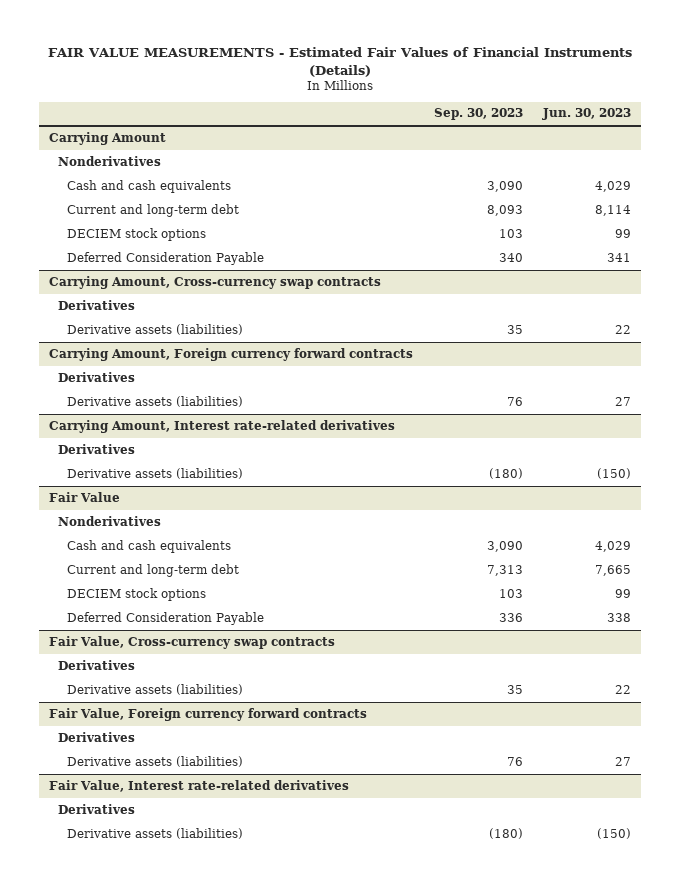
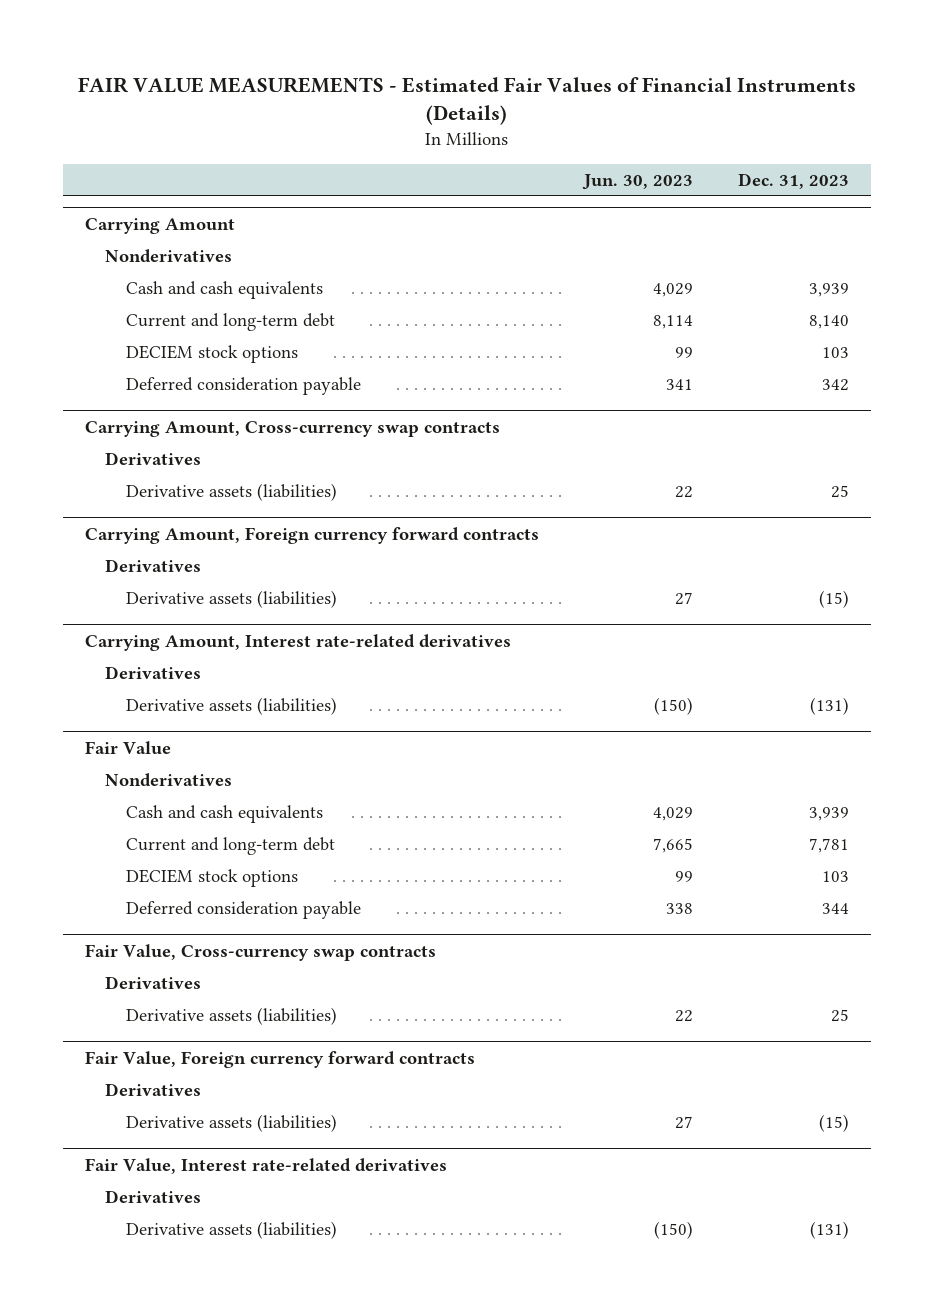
[433,108,523,121] Sep. 30, 2023 -> none
none -> [737,172,849,189] Dec. 31, 2023
[66,251,264,265] Deferred Consideration Payable -> [125,376,361,395] Deferred consideration payable
[66,611,264,625] Deferred Consideration Payable -> [125,900,361,919] Deferred consideration payable

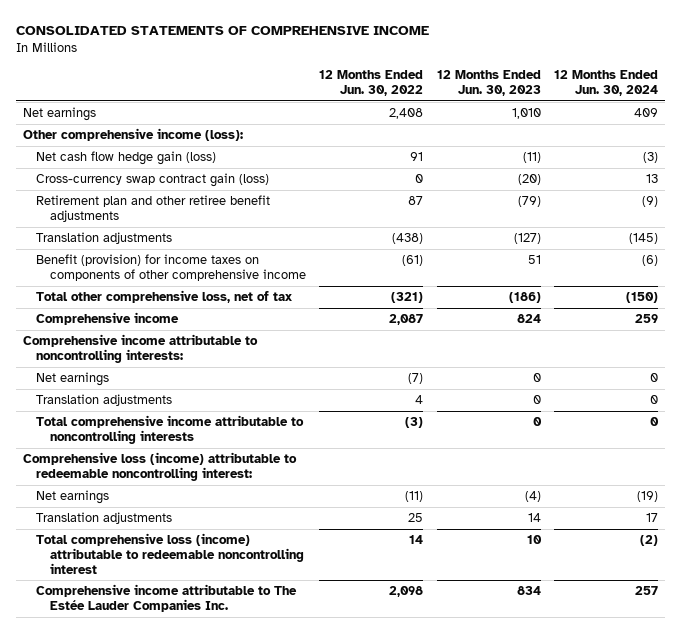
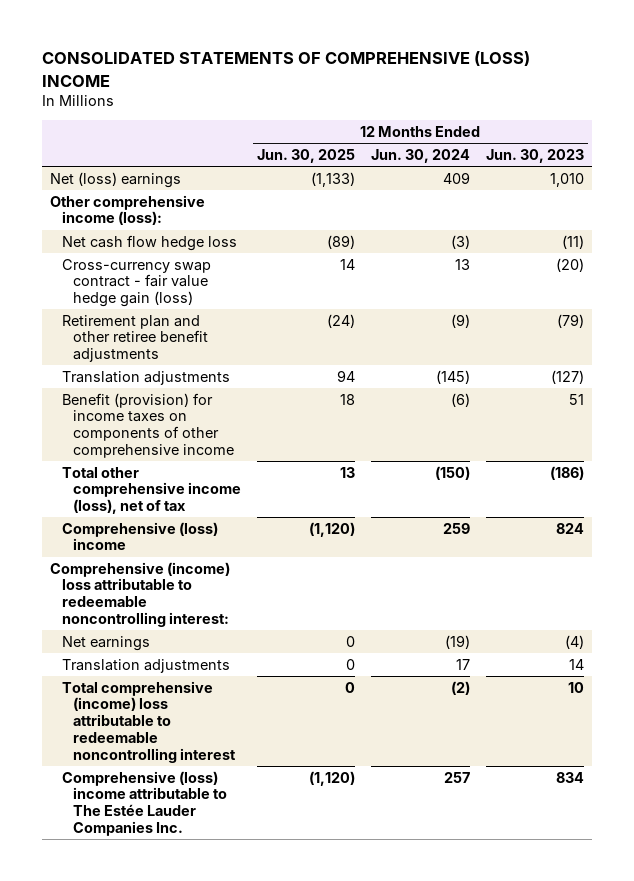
[16,26,430,36] CONSOLIDATED STATEMENTS OF COMPREHENSIVE INCOME -> [41,51,530,87] CONSOLIDATED STATEMENTS OF COMPREHENSIVE (LOSS) INCOME
[319,70,424,97] 12 Months Ended Jun. 30, 2022 -> none
none -> [257,148,356,163] Jun. 30, 2025
[22,107,96,122] Net earnings -> [49,171,181,188] Net (loss) earnings
[36,151,217,166] Net cash flow hedge gain (loss) -> [61,234,237,251] Net cash flow hedge loss
[36,173,270,188] Cross-currency swap contract gain (loss) -> [61,258,211,308] Cross-currency swap contract - fair value hedge gain (loss)
[22,334,258,363] Comprehensive income attributable to noncontrolling interests: -> none
[36,372,110,387] Net earnings -> none
[36,394,173,407] Translation adjustments -> none
[36,415,305,444] Total comprehensive income attributable to noncontrolling interests -> none
[36,290,293,304] Total other comprehensive loss, net of tax -> [61,466,242,515] Total other comprehensive income (loss), net of tax
[36,312,180,326] Comprehensive income -> [61,521,218,551] Comprehensive (loss) income
[22,452,297,481] Comprehensive loss (income) attributable to redeemable noncontrolling interest: -> [49,561,230,627] Comprehensive (income) loss attributable to redeemable noncontrolling interest:
[36,533,304,574] Total comprehensive loss (income) attributable to redeemable noncontrolling interest -> [61,680,237,763] Total comprehensive (income) loss attributable to redeemable noncontrolling interest
[36,584,298,612] Comprehensive income attributable to The Estée Lauder Companies Inc. -> [61,770,228,836] Comprehensive (loss) income attributable to The Estée Lauder Companies Inc.

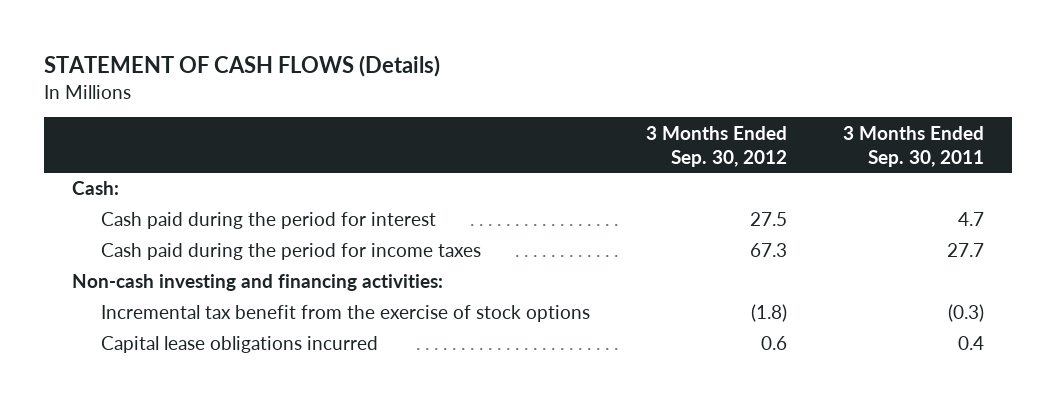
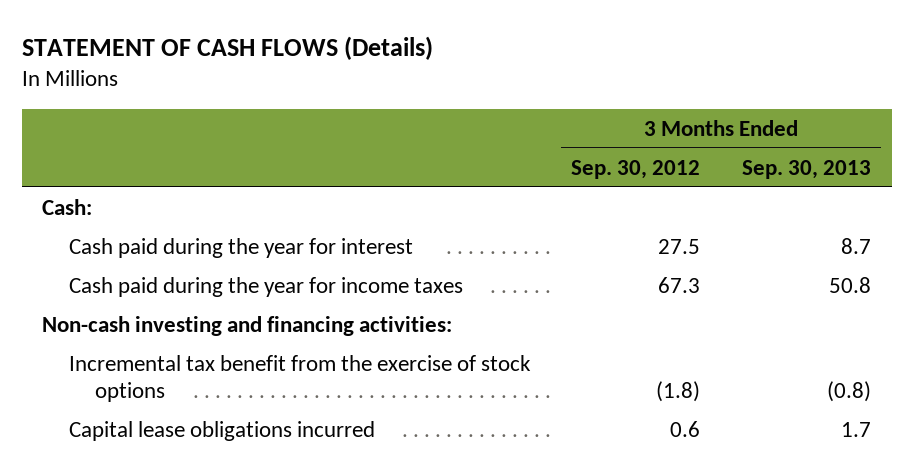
[843,125,985,167] 3 Months Ended Sep. 30, 2011 -> none
none -> [742,159,872,179] Sep. 30, 2013
[101,212,437,230] Cash paid during the period for interest -> [68,237,413,258] Cash paid during the year for interest
[101,243,482,261] Cash paid during the period for income taxes -> [68,276,463,297] Cash paid during the year for income taxes

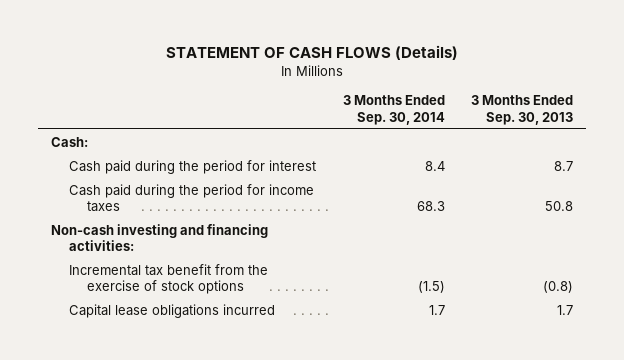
[571,159,701,179] Sep. 30, 2012 -> none
none -> [342,95,445,125] 3 Months Ended Sep. 30, 2014
[68,237,413,258] Cash paid during the year for interest -> [69,159,317,174] Cash paid during the period for interest
[68,276,463,297] Cash paid during the year for income taxes -> [69,183,315,213] Cash paid during the period for income taxes

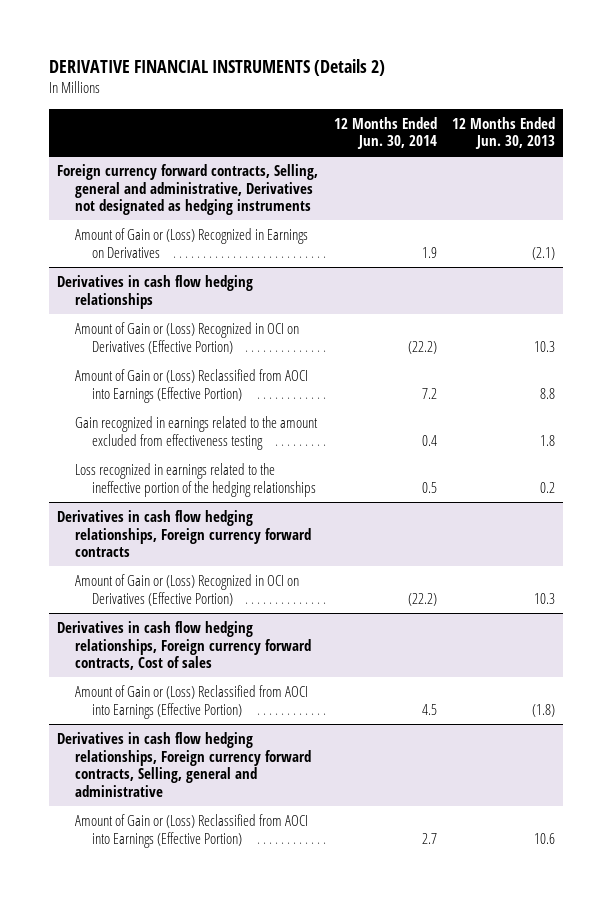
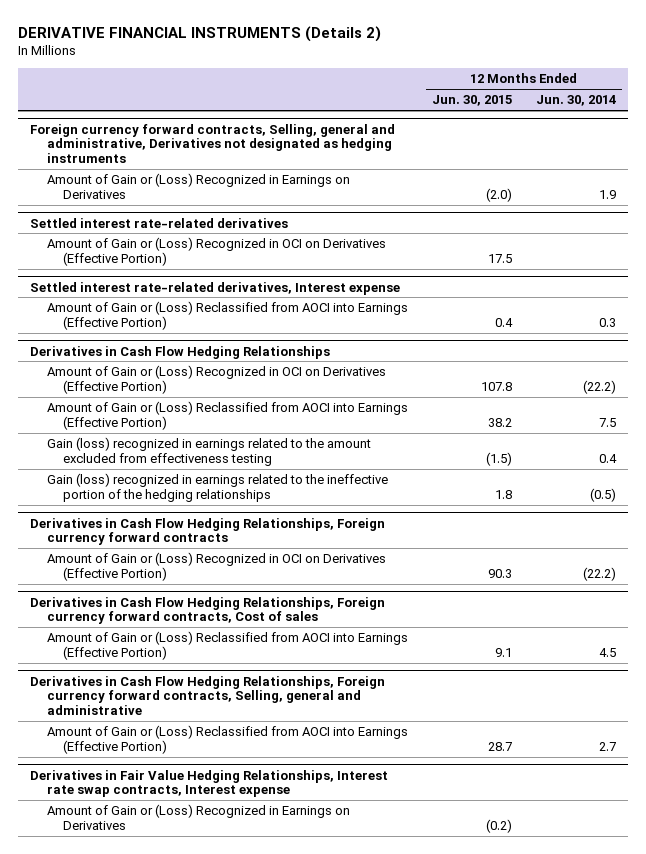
[452,116,556,150] 12 Months Ended Jun. 30, 2013 -> none
none -> [431,95,512,107] Jun. 30, 2015
none -> [30,217,289,228] Settled interest rate-related derivatives
none -> [46,237,386,266] Amount of Gain or (Loss) Recognized in OCI on Derivatives (Effective Portion)
none -> [30,281,401,295] Settled interest rate-related derivatives, Interest expense
none -> [46,301,408,330] Amount of Gain or (Loss) Reclassified from AOCI into Earnings (Effective Portion)
[57,274,254,309] Derivatives in cash flow hedging relationships -> [30,345,331,359] Derivatives in Cash Flow Hedging Relationships
[421,387,437,399] 7.2 -> [598,417,616,427] 7.5
[74,415,318,450] Gain recognized in earnings related to the amount excluded from effectiveness testing -> [46,437,371,466] Gain (loss) recognized in earnings related to the amount excluded from effectiveness testing
[74,462,317,497] Loss recognized in earnings related to the ineffective portion of the hedging relationships -> [46,473,388,502] Gain (loss) recognized in earnings related to the ineffective portion of the hedging relationships
[421,481,437,493] 0.5 -> [589,487,616,502] (0.5)
[57,509,311,558] Derivatives in cash flow hedging relationships, Foreign currency forward contracts -> [30,517,386,546] Derivatives in Cash Flow Hedging Relationships, Foreign currency forward contracts
[57,620,311,671] Derivatives in cash flow hedging relationships, Foreign currency forward contracts, Cost of sales -> [30,596,386,625] Derivatives in Cash Flow Hedging Relationships, Foreign currency forward contracts, Cost of sales
[57,731,311,797] Derivatives in cash flow hedging relationships, Foreign currency forward contracts, Selling, general and administrative -> [30,675,386,716] Derivatives in Cash Flow Hedging Relationships, Foreign currency forward contracts, Selling, general and administrative
none -> [30,769,389,798] Derivatives in Fair Value Hedging Relationships, Interest rate swap contracts, Interest expense
none -> [46,804,350,830] Amount of Gain or (Loss) Recognized in Earnings on Derivatives

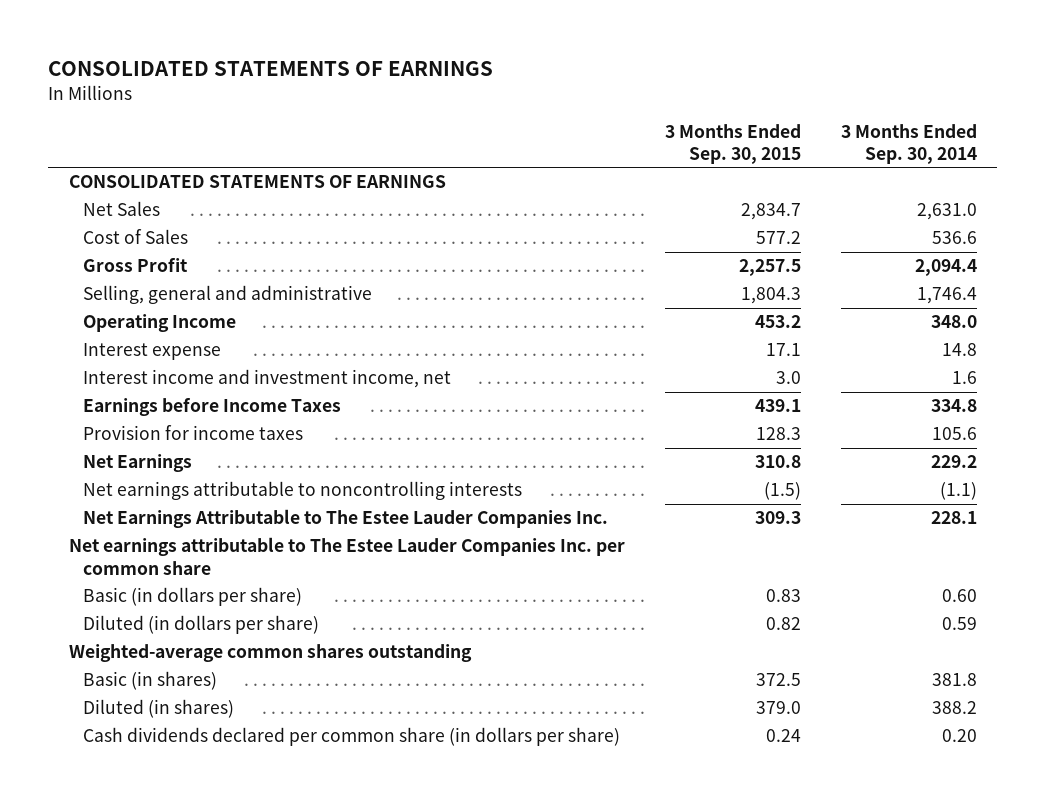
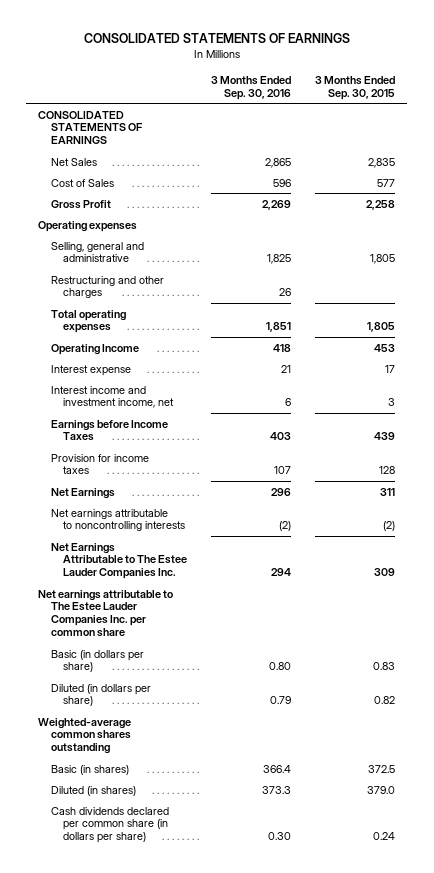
[841,123,978,165] 3 Months Ended Sep. 30, 2014 -> none
none -> [211,75,292,100] 3 Months Ended Sep. 30, 2016
[740,203,801,221] 2,834.7 -> [368,157,396,168] 2,835
[755,231,801,245] 577.2 -> [377,178,396,187] 577
[738,259,801,277] 2,257.5 -> [366,199,396,210] 2,258
none -> [38,220,138,232] Operating expenses
[740,287,801,305] 1,804.3 -> [370,254,396,265] 1,805
none -> [50,275,164,299] Restructuring and other charges
none -> [50,309,126,334] Total operating expenses
[754,315,801,329] 453.2 -> [374,343,396,352] 453
[765,343,801,357] 17.1 -> [385,364,396,373] 17
[775,371,801,385] 3.0 -> [388,398,396,407] 3
[754,399,801,413] 439.1 -> [374,432,396,441] 439
[755,427,801,441] 128.3 -> [379,466,396,475] 128
[754,455,801,469] 310.8 -> [380,487,396,496] 311
[763,482,801,501] (1.5) -> [383,521,396,532] (2)
[754,511,801,525] 309.3 -> [374,568,396,577] 309

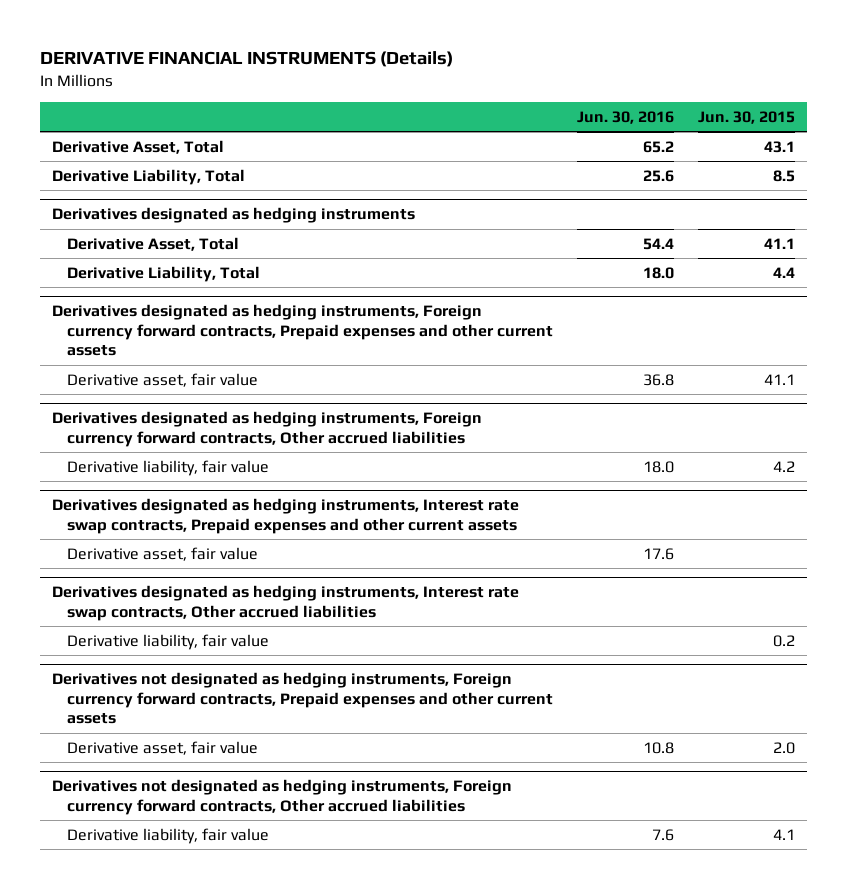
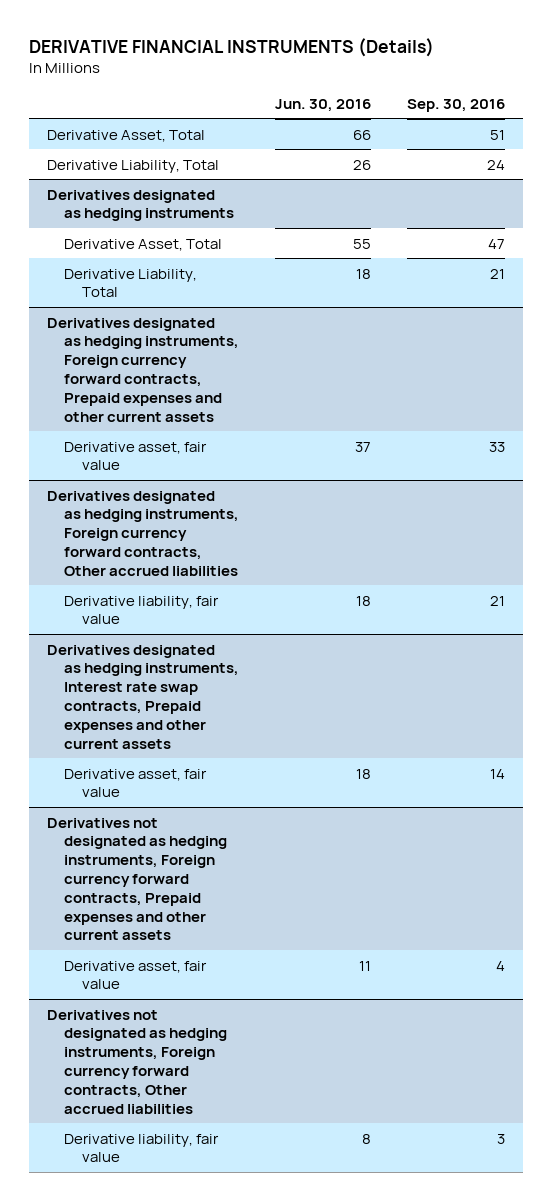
[697,110,795,124] Jun. 30, 2015 -> none
none -> [406,98,505,112] Sep. 30, 2016
[642,140,674,153] 65.2 -> [353,129,372,140] 66
[642,169,674,182] 25.6 -> [353,159,372,170] 26
[642,237,674,250] 54.4 -> [353,238,372,249] 55
[642,266,674,279] 18.0 -> [356,268,372,279] 18
[642,373,674,386] 36.8 -> [355,441,372,452] 37
[642,460,674,473] 18.0 -> [356,595,372,606] 18
[51,585,519,621] Derivatives designated as hedging instruments, Interest rate swap contracts, Other accrued liabilities -> none
[66,633,269,650] Derivative liability, fair value -> none
[642,547,674,560] 17.6 -> [356,768,372,779] 18
[642,741,674,754] 10.8 -> [359,960,372,971] 11
[651,828,674,841] 7.6 -> [362,1133,372,1144] 8

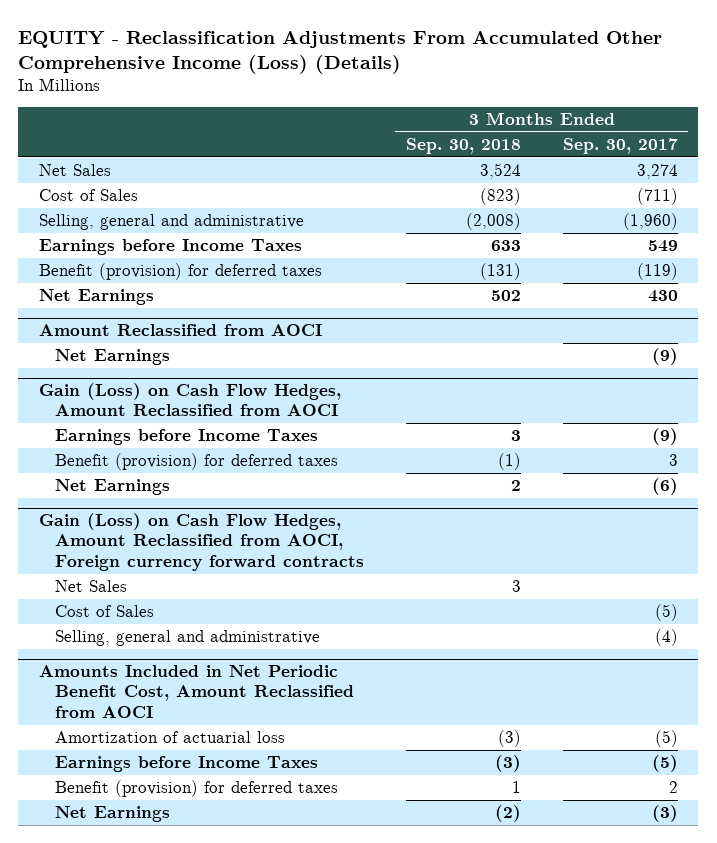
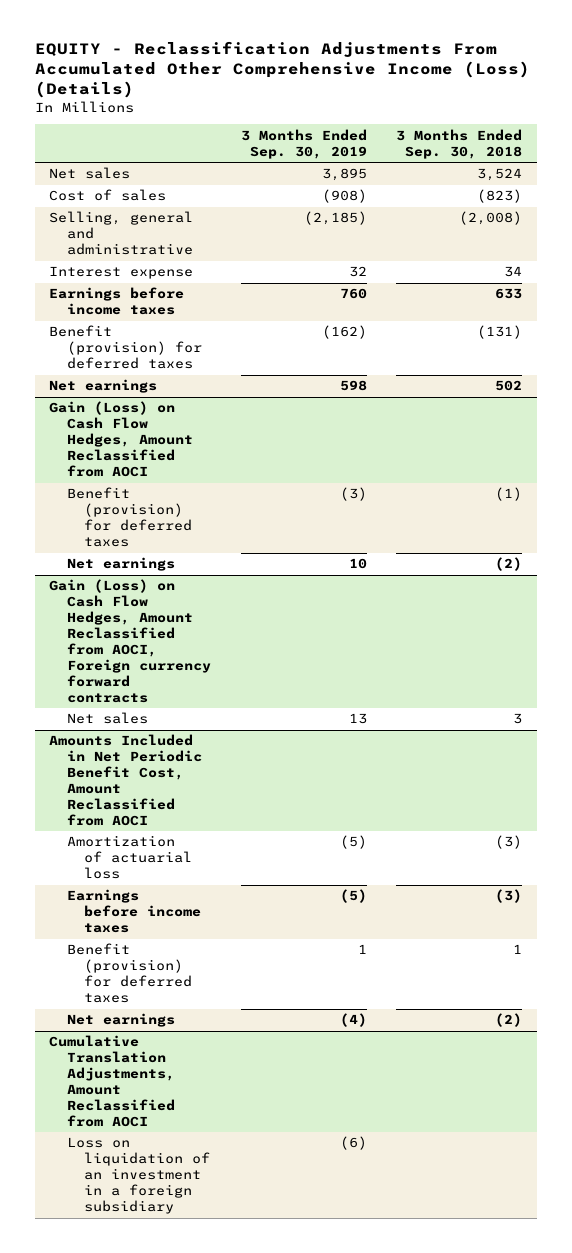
[562,138,678,155] Sep. 30, 2017 -> none
none -> [240,128,367,159] 3 Months Ended Sep. 30, 2019
[39,164,112,177] Net Sales -> [49,167,131,180] Net sales
[39,189,139,202] Cost of Sales -> [49,189,167,202] Cost of sales
none -> [49,266,194,280] Interest expense
[39,239,303,256] Earnings before Income Taxes -> [49,287,185,316] Earnings before income taxes
[39,324,323,337] Amount Reclassified from AOCI -> none
[55,349,171,366] Net Earnings -> none
[39,289,155,306] Net Earnings -> [49,379,158,394] Net earnings
[55,429,319,446] Earnings before Income Taxes -> none
[55,479,171,496] Net Earnings -> [66,557,175,572] Net earnings
[510,480,521,492] 2 -> [495,557,523,572] (2)
[55,605,155,618] Cost of Sales -> none
[55,630,321,647] Selling, general and administrative -> none
[55,580,128,593] Net Sales -> [66,712,148,725] Net sales
[55,756,319,773] Earnings before Income Taxes -> [66,889,202,934] Earnings before income taxes
[55,806,171,823] Net Earnings -> [66,1013,175,1028] Net earnings
none -> [49,1035,175,1128] Cumulative Translation Adjustments, Amount Reclassified from AOCI
none -> [66,1137,211,1215] Loss on liquidation of an investment in a foreign subsidiary

